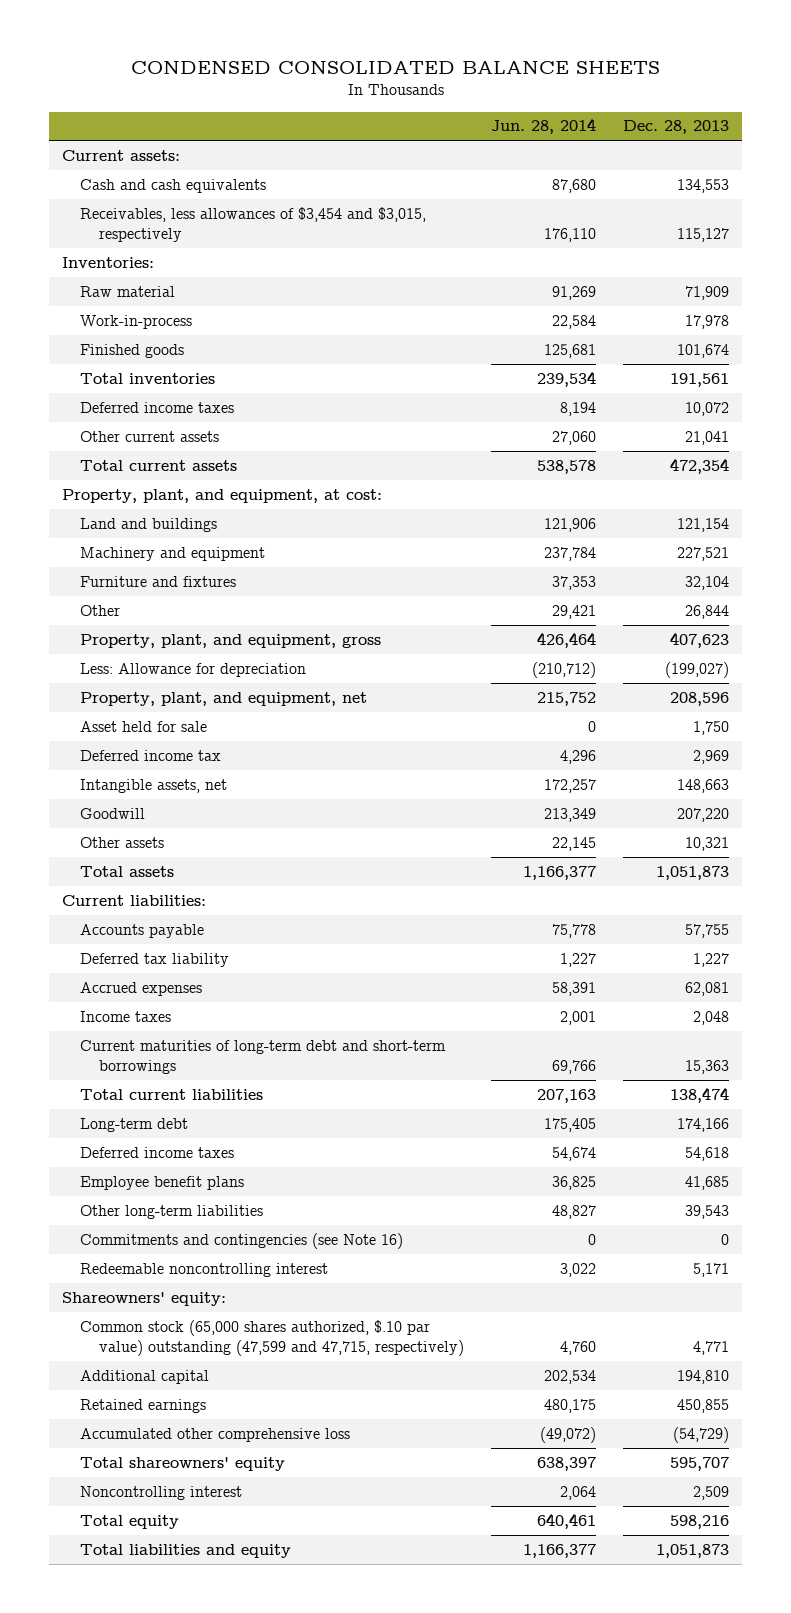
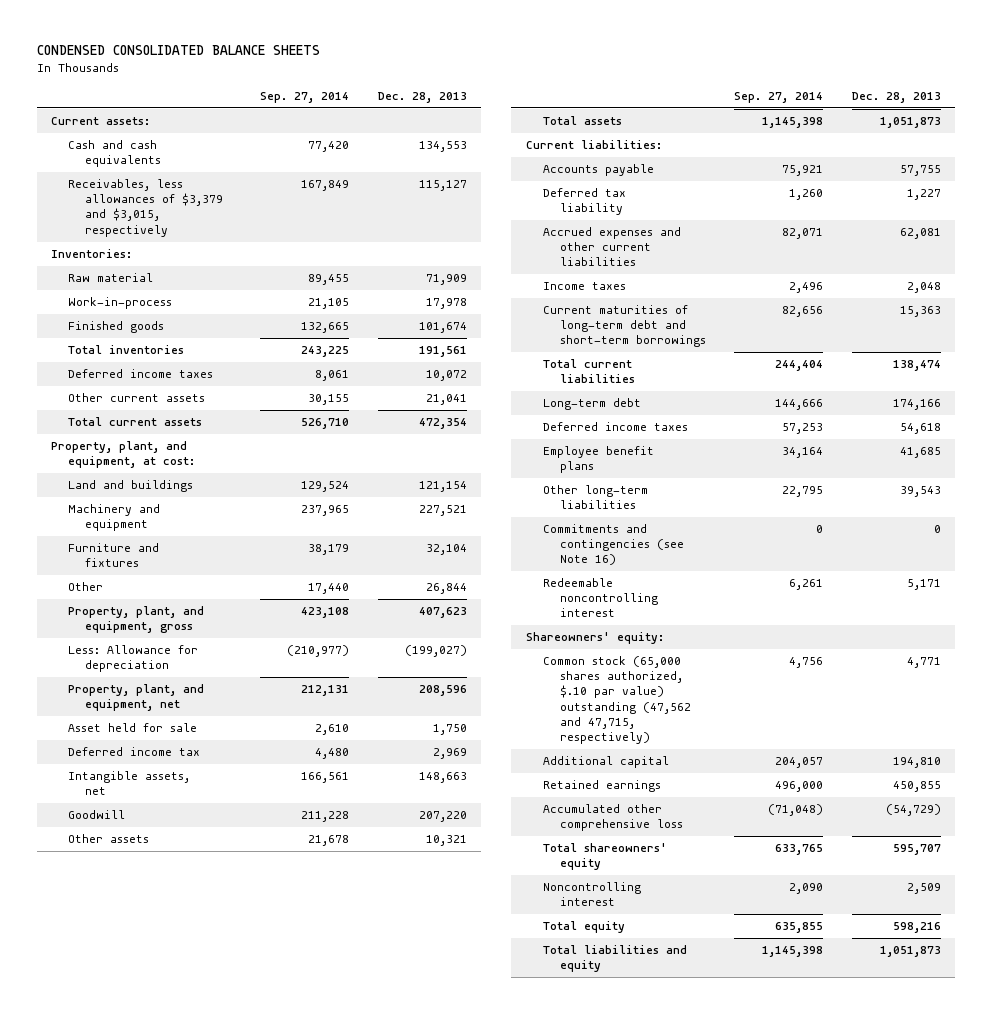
[490,118,596,135] Jun. 28, 2014 -> none
none -> [260,91,350,103] Sep. 27, 2014
[80,206,427,243] Receivables, less allowances of $3,454 and $3,015, respectively -> [68,179,224,237] Receivables, less allowances of $3,379 and $3,015, respectively
[80,981,203,996] Accrued expenses -> [542,227,681,267] Accrued expenses and other current liabilities
[80,1319,464,1357] Common stock (65,000 shares authorized, $.10 par value) outstanding (47,599 and 47,715, respectively) -> [542,656,691,744] Common stock (65,000 shares authorized, $.10 par value) outstanding (47,562 and 47,715, respectively)

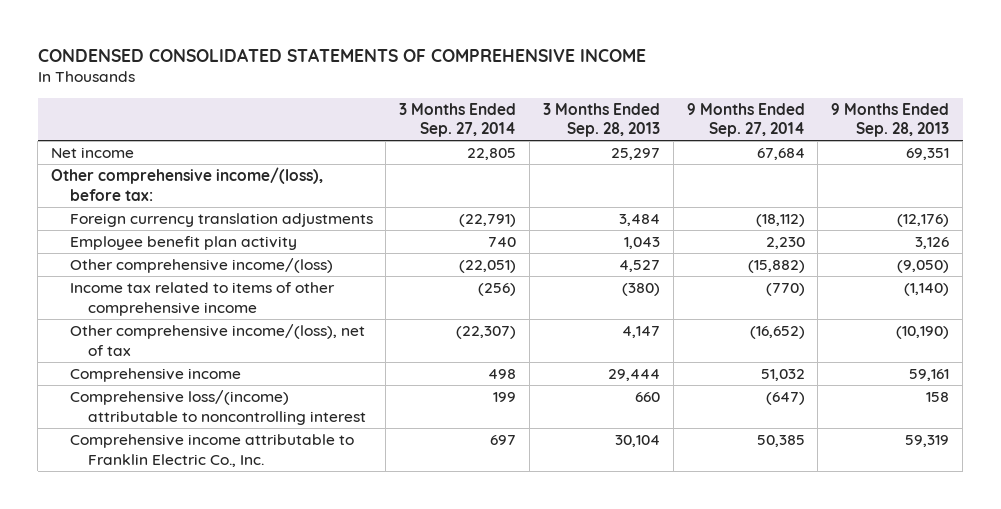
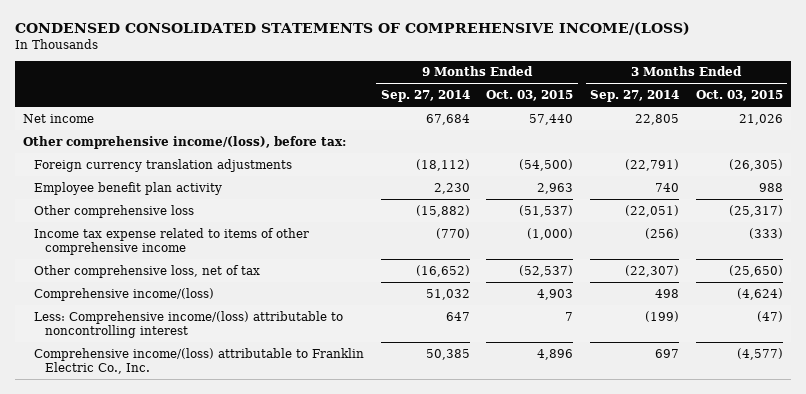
[37,47,646,62] CONDENSED CONSOLIDATED STATEMENTS OF COMPREHENSIVE INCOME -> [14,21,690,35] CONDENSED CONSOLIDATED STATEMENTS OF COMPREHENSIVE INCOME/(LOSS)
[542,102,660,138] 3 Months Ended Sep. 28, 2013 -> none
[831,102,950,138] 9 Months Ended Sep. 28, 2013 -> none
none -> [486,90,574,102] Oct. 03, 2015
none -> [695,90,783,102] Oct. 03, 2015
[69,258,333,274] Other comprehensive income/(loss) -> [33,204,194,218] Other comprehensive loss
[69,282,335,316] Income tax related to items of other comprehensive income -> [33,227,309,255] Income tax expense related to items of other comprehensive income
[69,324,365,356] Other comprehensive income/(loss), net of tax -> [33,264,260,278] Other comprehensive loss, net of tax
[69,368,241,383] Comprehensive income -> [33,287,214,301] Comprehensive income/(loss)
[69,390,366,425] Comprehensive loss/(income) attributable to noncontrolling interest -> [33,310,343,338] Less: Comprehensive income/(loss) attributable to noncontrolling interest
[493,392,517,403] 199 -> [645,310,680,322] (199)
[765,392,805,406] (647) -> [445,311,470,321] 647
[69,434,354,467] Comprehensive income attributable to Franklin Electric Co., Inc. -> [33,347,364,374] Comprehensive income/(loss) attributable to Franklin Electric Co., Inc.

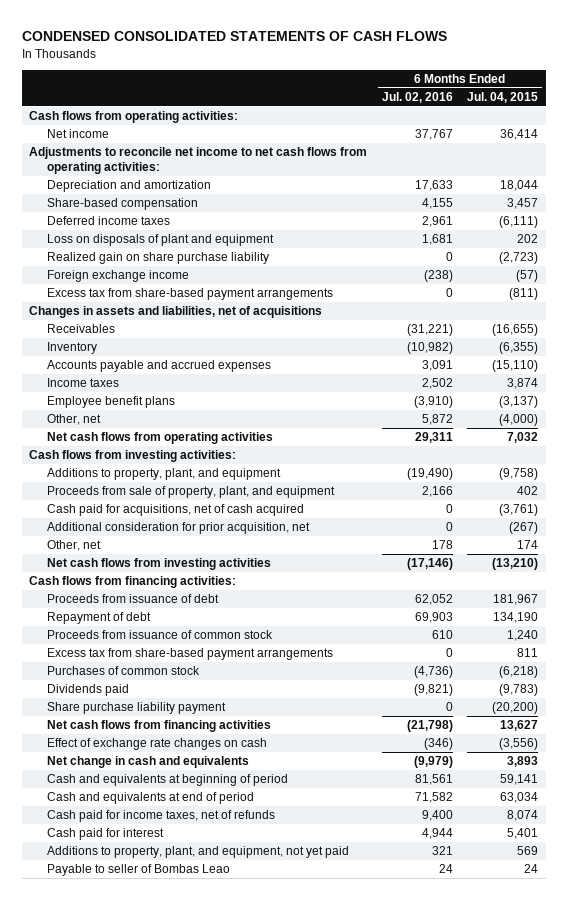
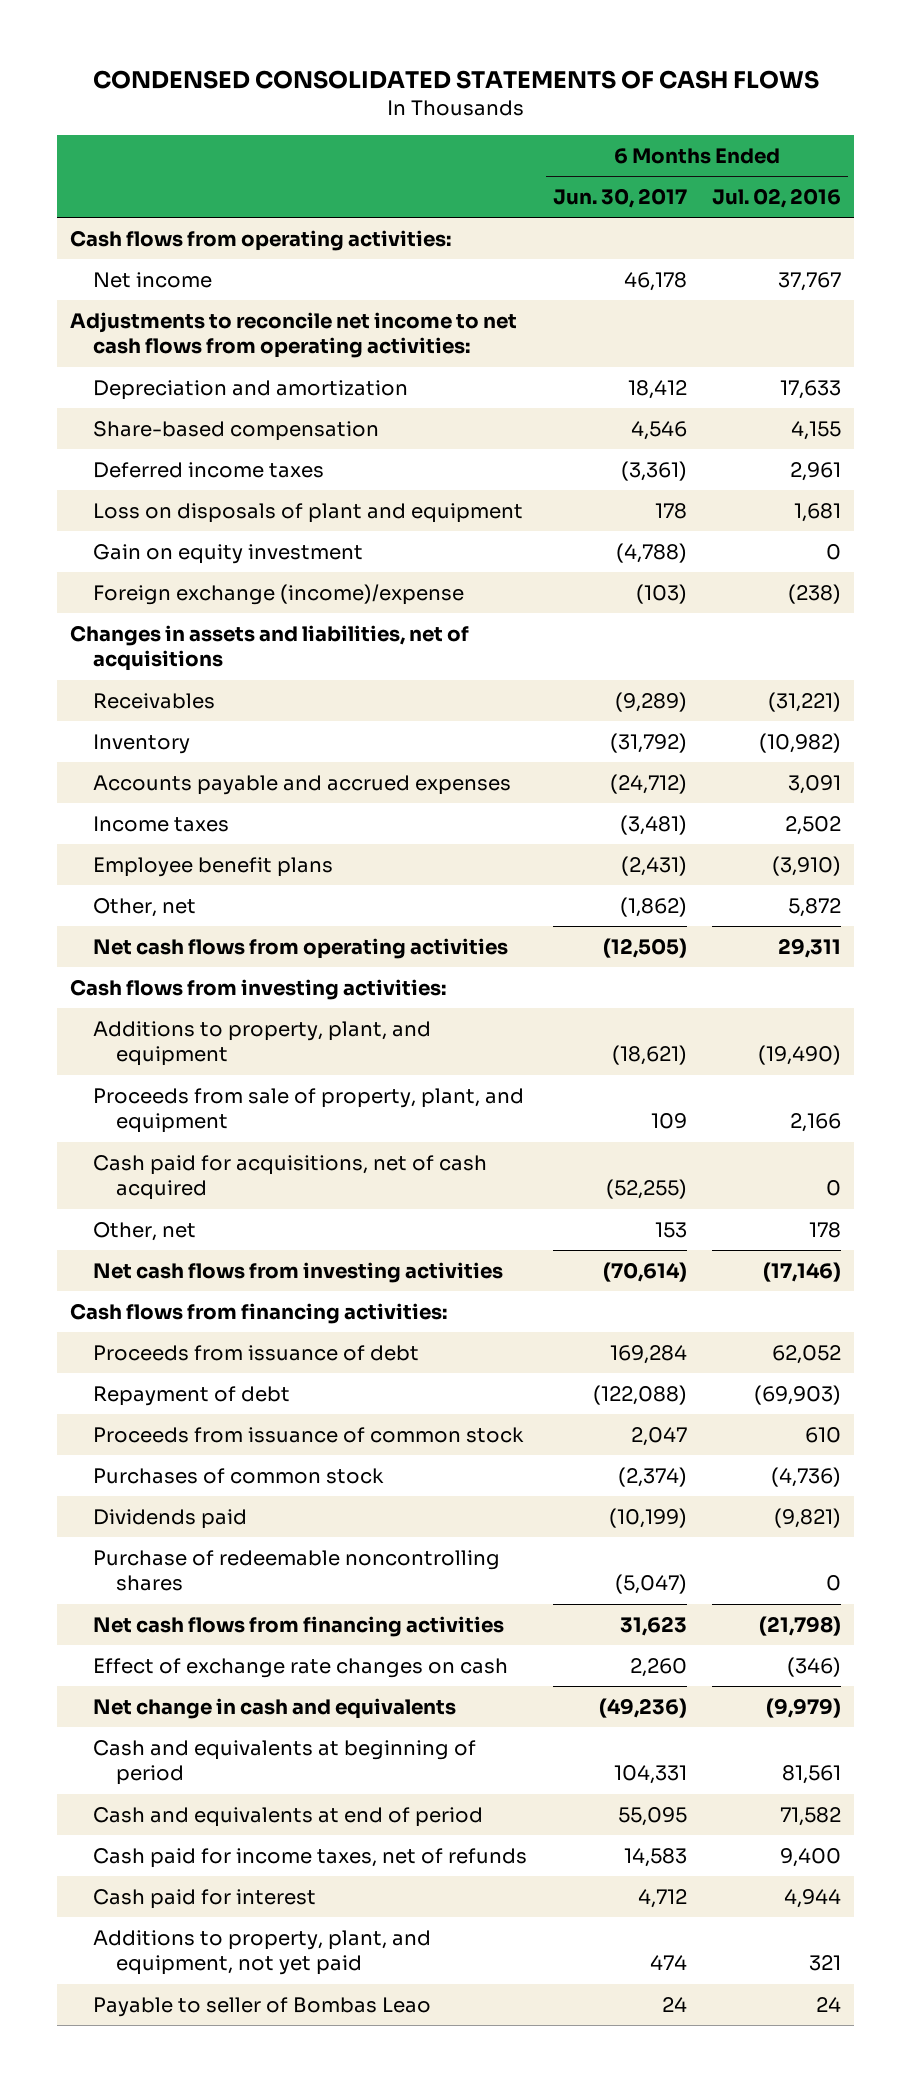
[467,91,539,103] Jul. 04, 2015 -> none
none -> [552,187,687,208] Jun. 30, 2017
[46,288,333,301] Excess tax from share-based payment arrangements -> none
[46,252,269,265] Realized gain on share purchase liability -> [93,543,364,564] Gain on equity investment
[46,270,189,283] Foreign exchange income -> [93,583,465,605] Foreign exchange (income)/expense
[46,522,310,535] Additional consideration for prior acquisition, net -> none
[414,612,453,624] 69,903 -> [754,1384,842,1405] (69,903)
[46,648,333,661] Excess tax from share-based payment arrangements -> none
[46,702,226,715] Share purchase liability payment -> none
none -> [93,1549,501,1592] Purchase of redeemable noncontrolling shares

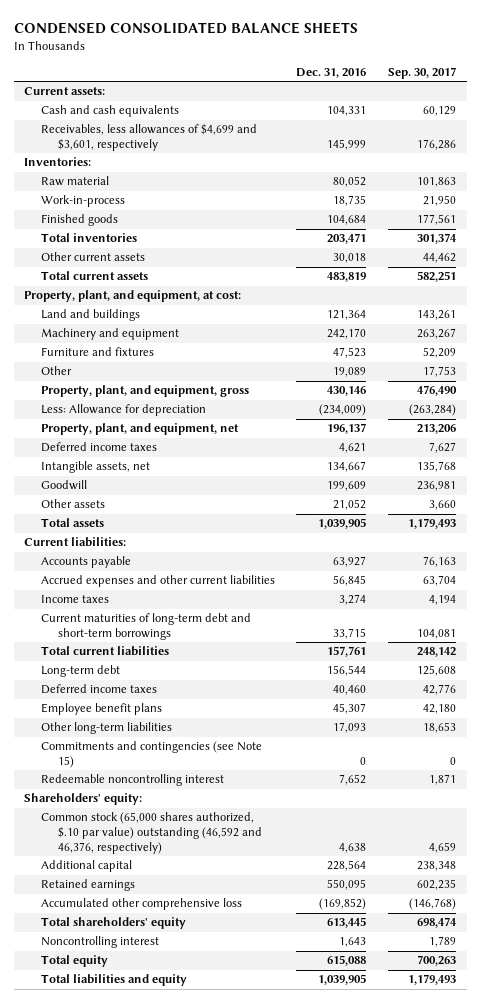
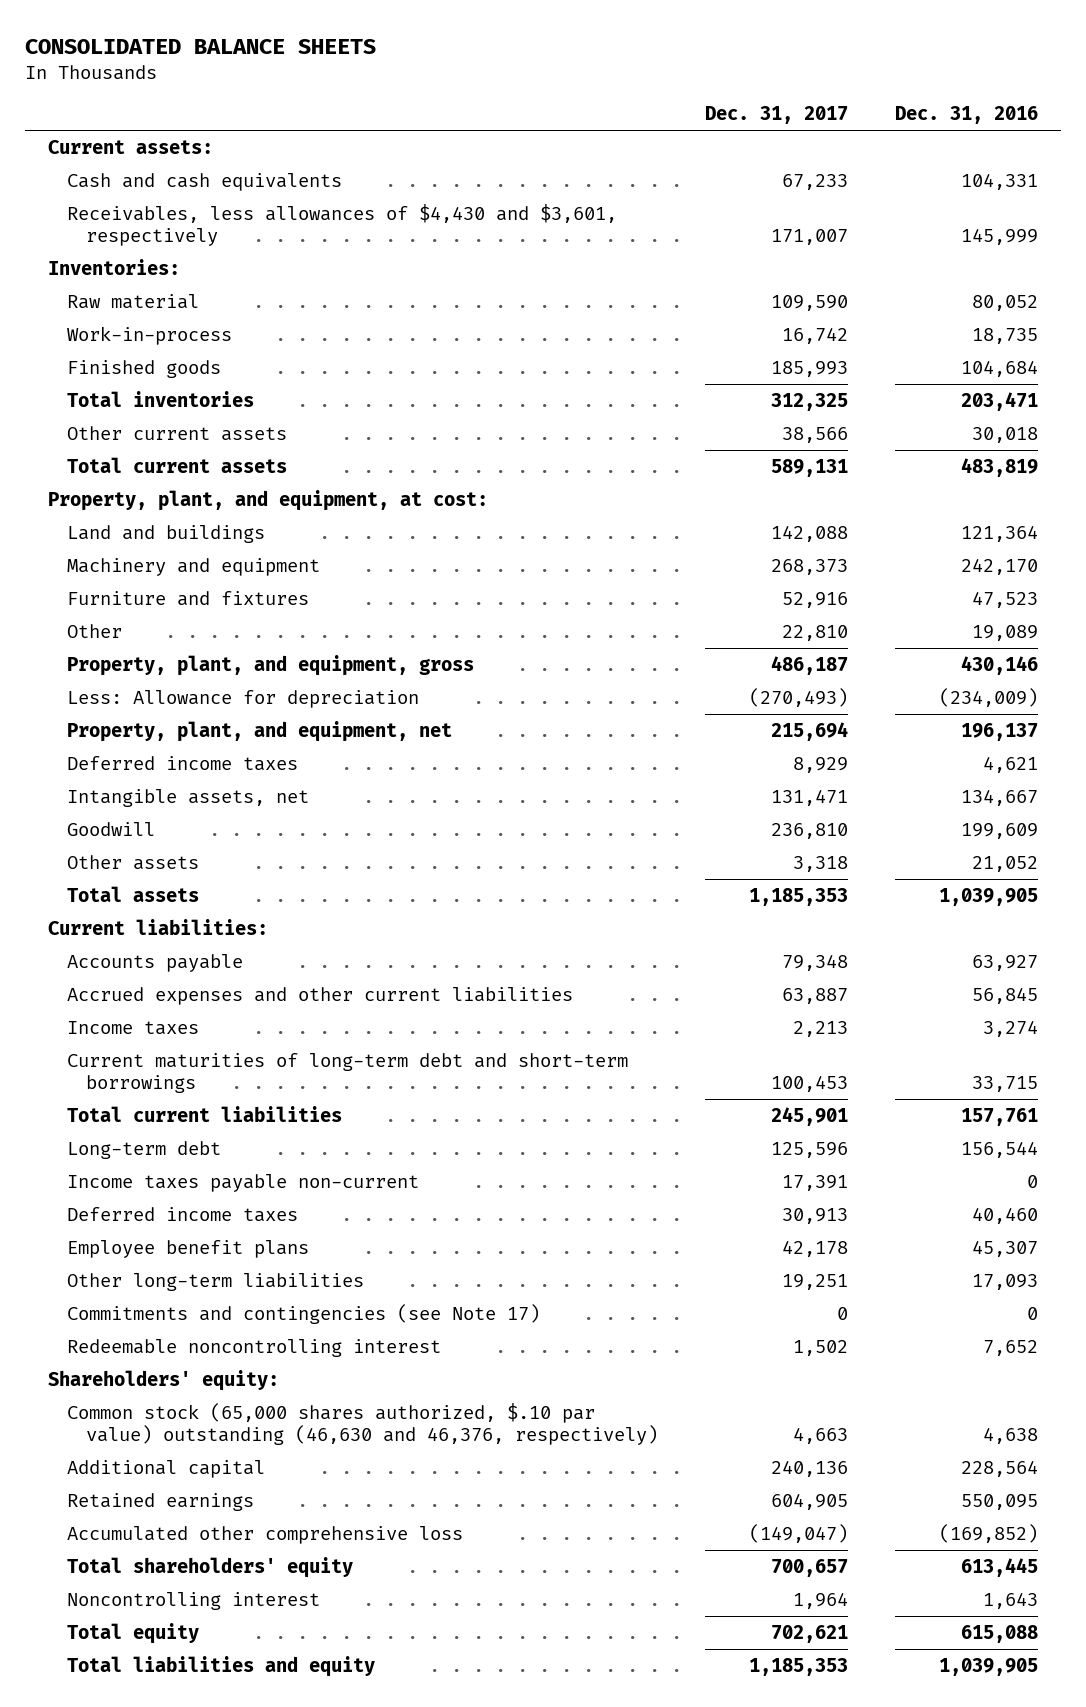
[13,22,358,35] CONDENSED CONSOLIDATED BALANCE SHEETS -> [24,38,376,54] CONSOLIDATED BALANCE SHEETS
[387,67,456,80] Sep. 30, 2017 -> none
none -> [705,106,849,125] Dec. 31, 2017
[40,124,257,151] Receivables, less allowances of $4,699 and $3,601, respectively -> [67,203,618,247] Receivables, less allowances of $4,430 and $3,601, respectively
none -> [67,1173,420,1192] Income taxes payable non-current
[40,741,262,768] Commitments and contingencies (see Note 15) -> [67,1303,541,1324] Commitments and contingencies (see Note 17)
[40,812,262,854] Common stock (65,000 shares authorized, $.10 par value) outstanding (46,592 and 46,376, respectively) -> [67,1402,659,1446] Common stock (65,000 shares authorized, $.10 par value) outstanding (46,630 and 46,376, respectively)

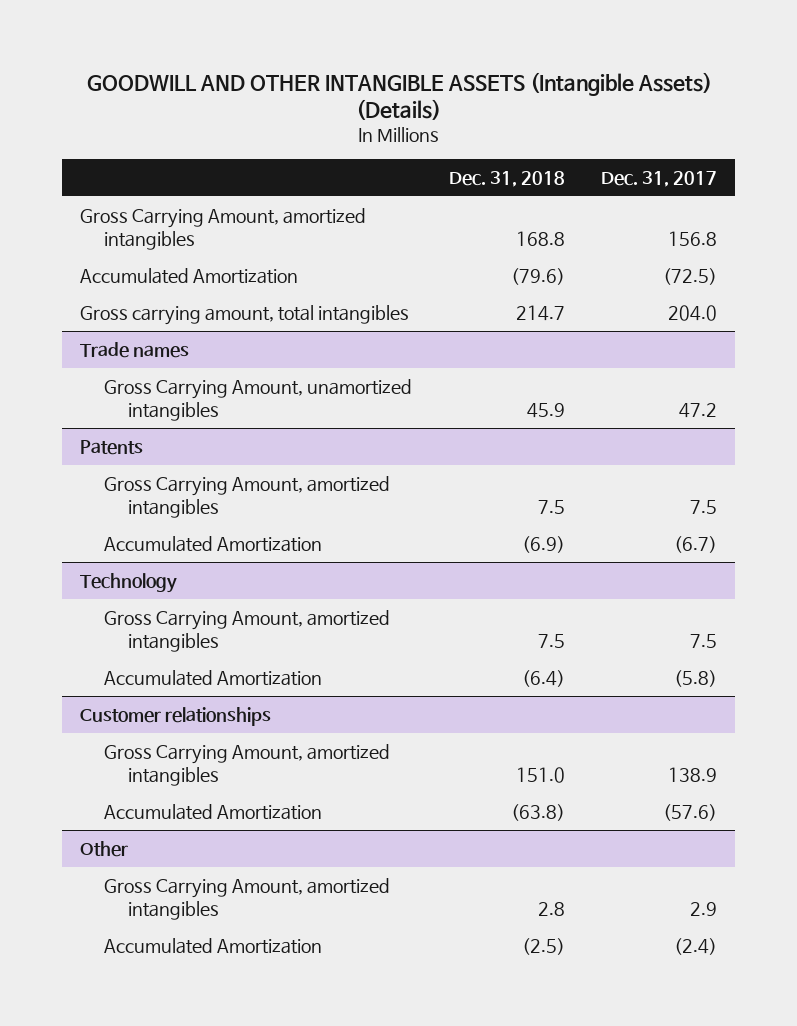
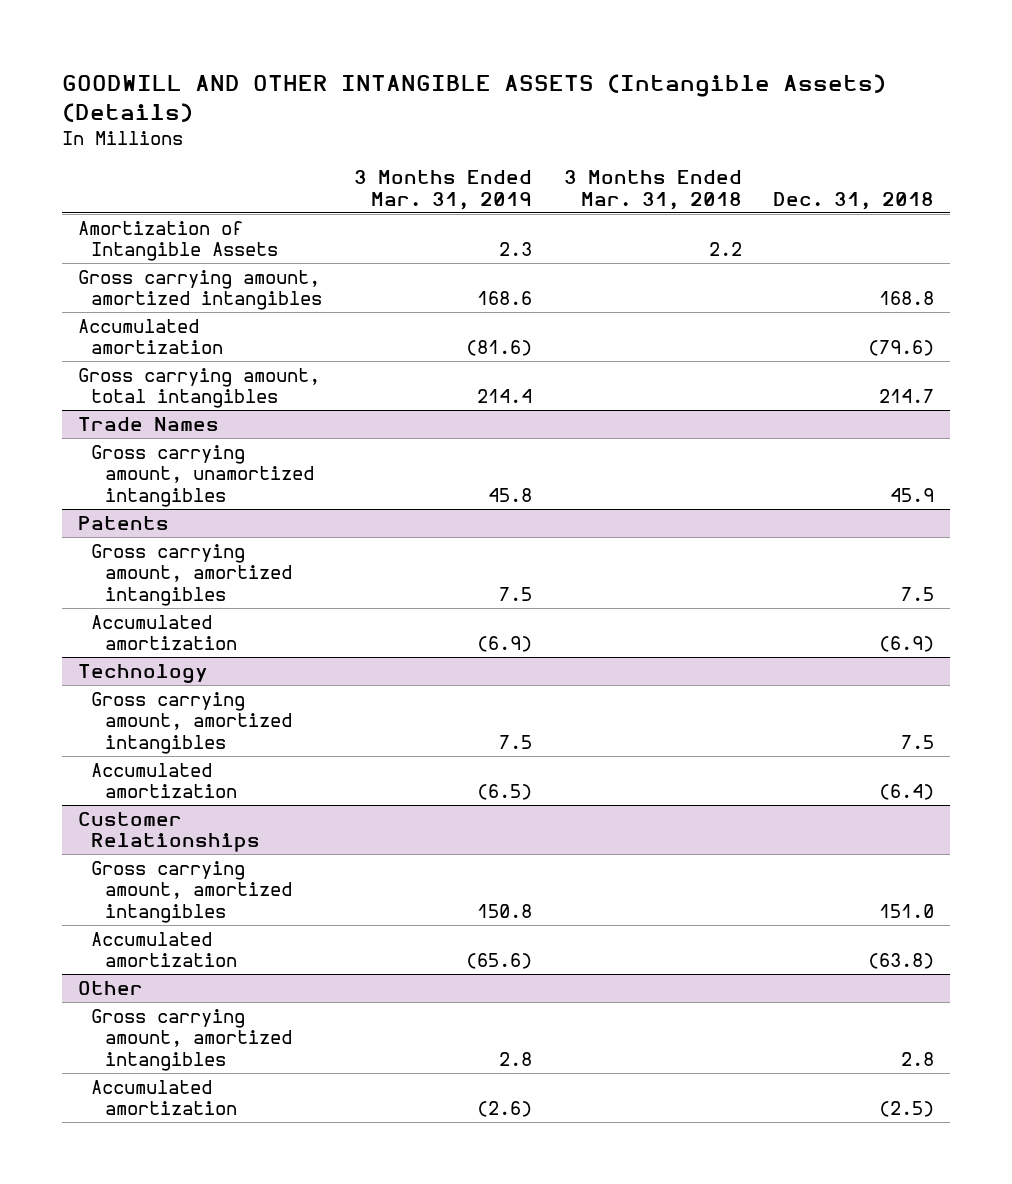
[601,170,718,187] Dec. 31, 2017 -> none
none -> [353,170,532,210] 3 Months Ended Mar. 31, 2019
none -> [563,170,742,210] 3 Months Ended Mar. 31, 2018
none -> [78,220,279,262] Amortization of Intangible Assets
[80,207,367,250] Gross Carrying Amount, amortized intangibles -> [78,269,323,311] Gross carrying amount, amortized intangibles
[80,267,299,284] Accumulated Amortization -> [78,318,224,355] Accumulated amortization
[80,341,190,358] Trade names -> [78,416,220,431] Trade Names
[104,378,413,421] Gross Carrying Amount, unamortized intangibles -> [91,444,314,507] Gross carrying amount, unamortized intangibles
[104,475,391,518] Gross Carrying Amount, amortized intangibles -> [91,543,292,606] Gross carrying amount, amortized intangibles
[104,535,323,552] Accumulated Amortization -> [91,614,237,651] Accumulated amortization
[104,609,391,652] Gross Carrying Amount, amortized intangibles -> [91,691,292,754] Gross carrying amount, amortized intangibles
[104,669,323,686] Accumulated Amortization -> [91,762,237,799] Accumulated amortization
[80,706,272,726] Customer relationships -> [78,811,261,853] Customer Relationships
[104,743,391,786] Gross Carrying Amount, amortized intangibles -> [91,860,292,923] Gross carrying amount, amortized intangibles
[104,803,323,820] Accumulated Amortization -> [91,931,237,968] Accumulated amortization
[104,877,391,920] Gross Carrying Amount, amortized intangibles -> [91,1008,292,1071] Gross carrying amount, amortized intangibles
[104,937,323,954] Accumulated Amortization -> [91,1079,237,1116] Accumulated amortization

